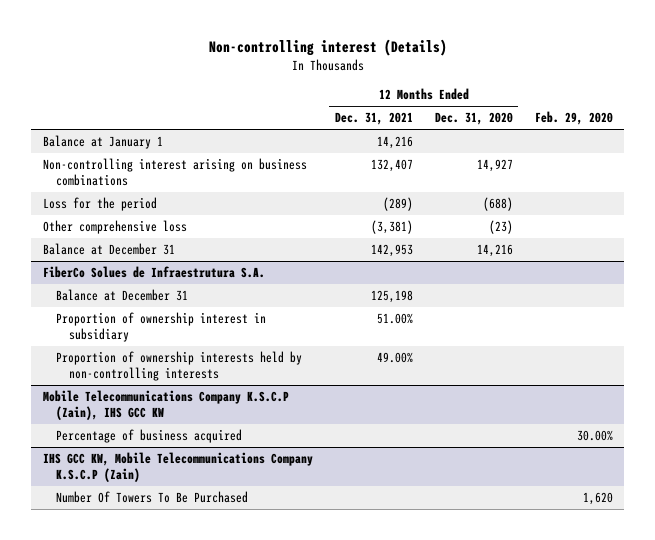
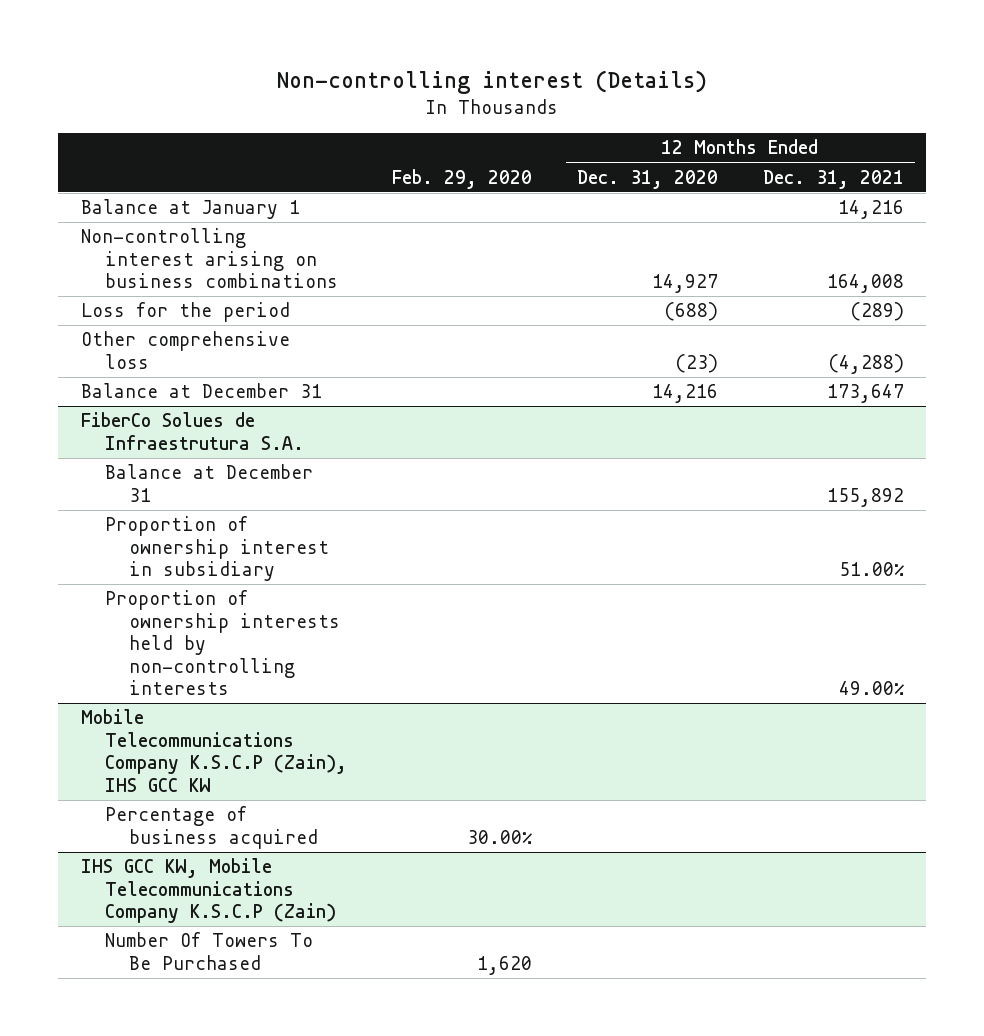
[370,159,413,173] 132,407 -> [826,274,904,294] 164,008
[370,220,413,235] (3,381) -> [827,353,904,374] (4,288)
[370,244,413,258] 142,953 -> [826,384,904,404] 173,647
[370,290,413,304] 125,198 -> [826,487,904,507] 155,892

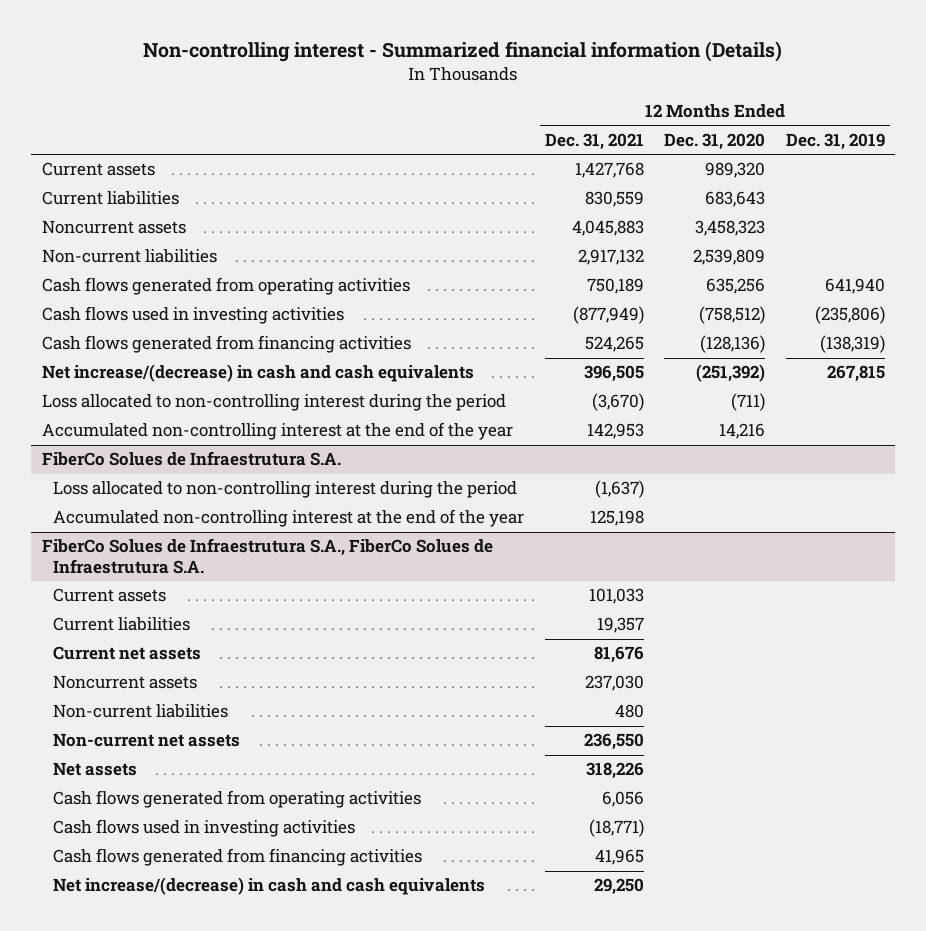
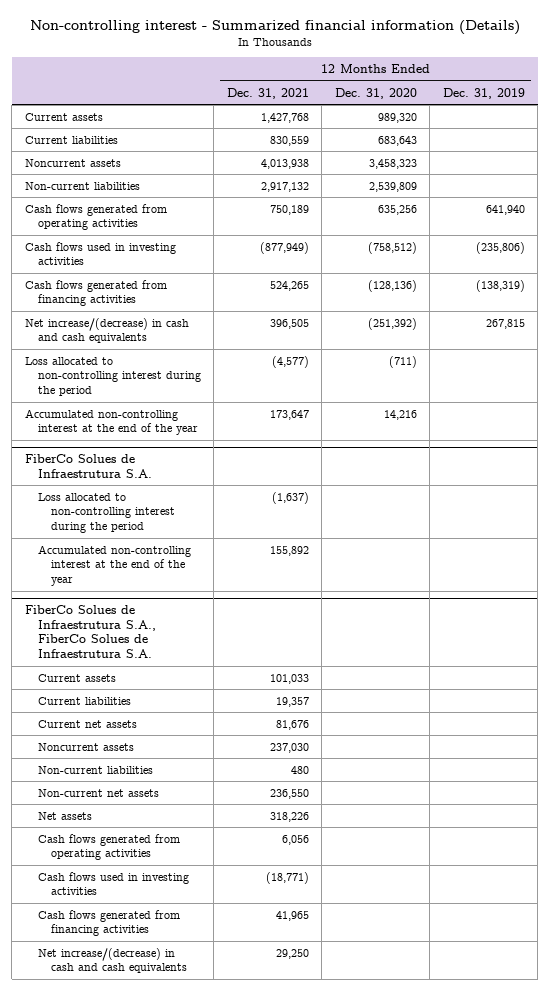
[571,220,644,237] 4,045,883 -> [260,158,309,169] 4,013,938
[591,393,644,412] (3,670) -> [271,355,309,368] (4,577)
[586,423,644,440] 142,953 -> [269,409,309,420] 173,647
[589,510,644,527] 125,198 -> [269,545,309,556] 155,892

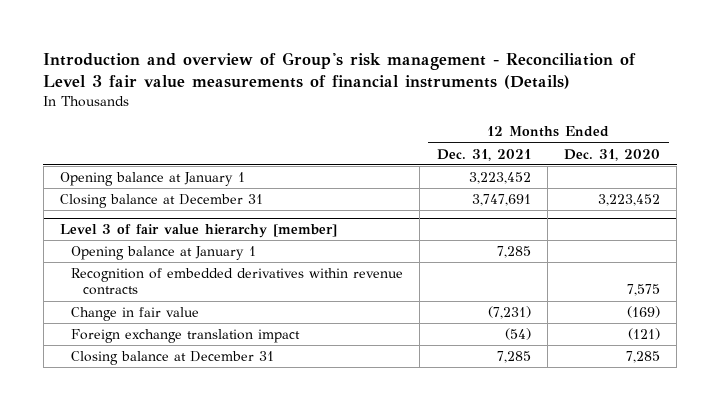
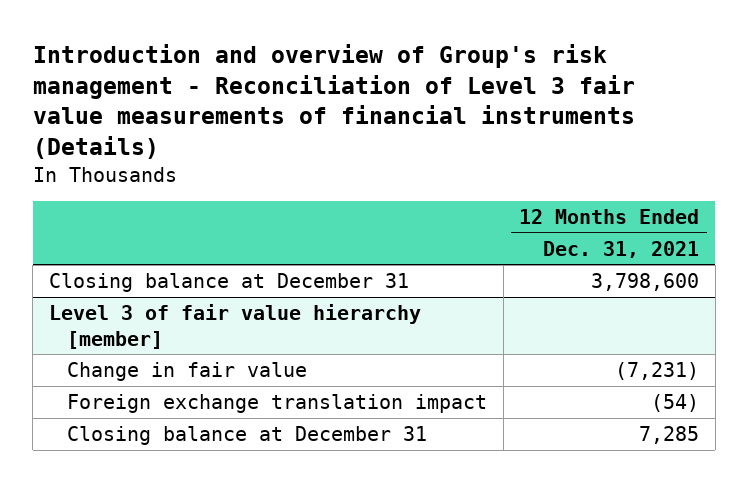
[564,148,661,161] Dec. 31, 2020 -> none
[59,194,263,209] Closing balance at December 31 -> none
[59,172,245,187] Opening balance at January 1 -> [48,272,409,292] Closing balance at December 31
[468,172,531,185] 3,223,452 -> [591,272,700,291] 3,798,600
[71,246,257,261] Opening balance at January 1 -> none
[71,268,404,296] Recognition of embedded derivatives within revenue contracts -> none

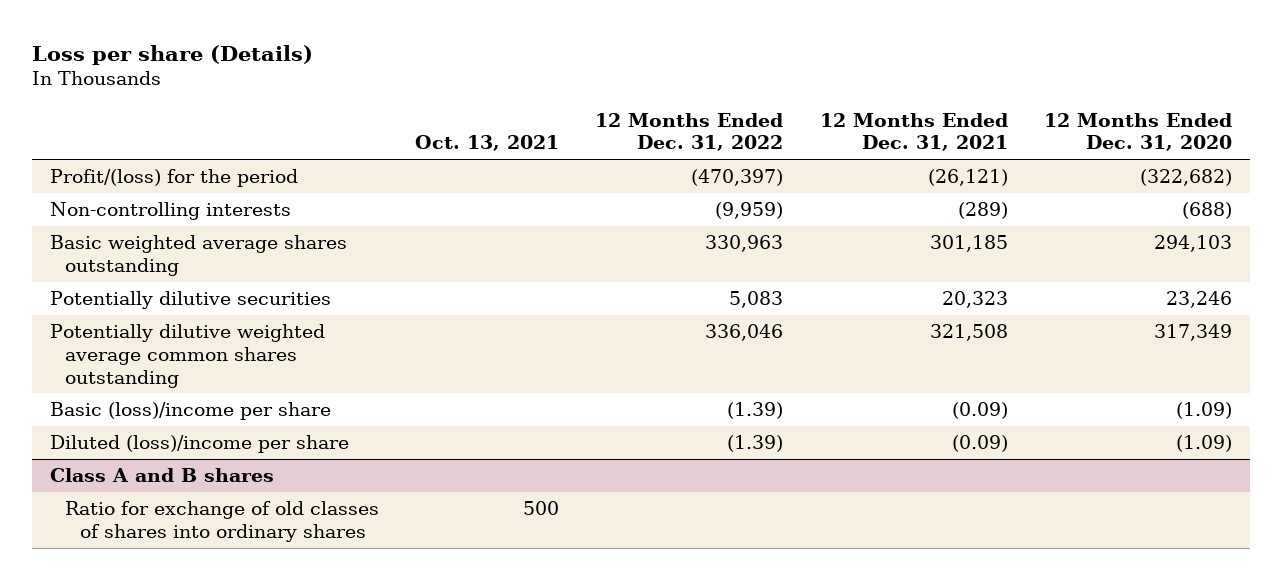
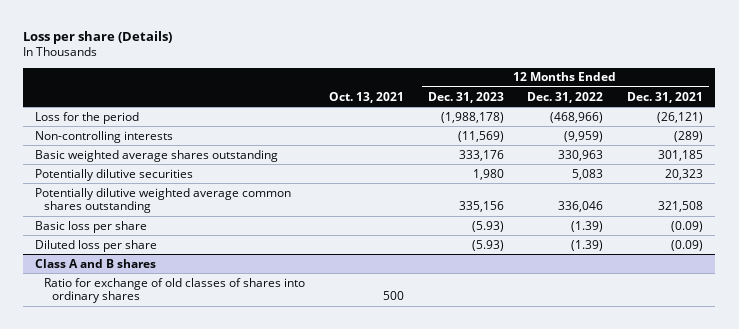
[1043,112,1232,152] 12 Months Ended Dec. 31, 2020 -> none
none -> [427,91,504,103] Dec. 31, 2023
[50,169,299,188] Profit/(loss) for the period -> [35,111,140,124] Loss for the period
[691,169,784,187] (470,397) -> [550,111,604,123] (468,966)
[50,402,332,421] Basic (loss)/income per share -> [35,220,148,233] Basic loss per share
[50,435,350,454] Diluted (loss)/income per share -> [35,239,158,252] Diluted loss per share

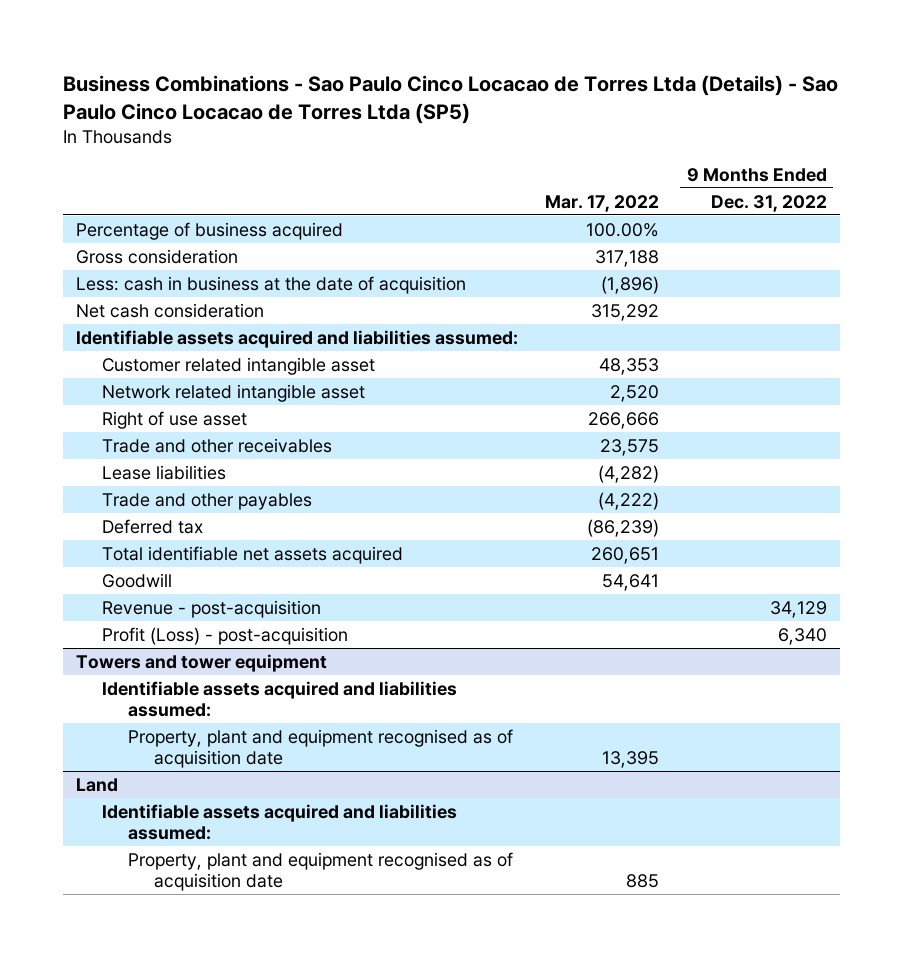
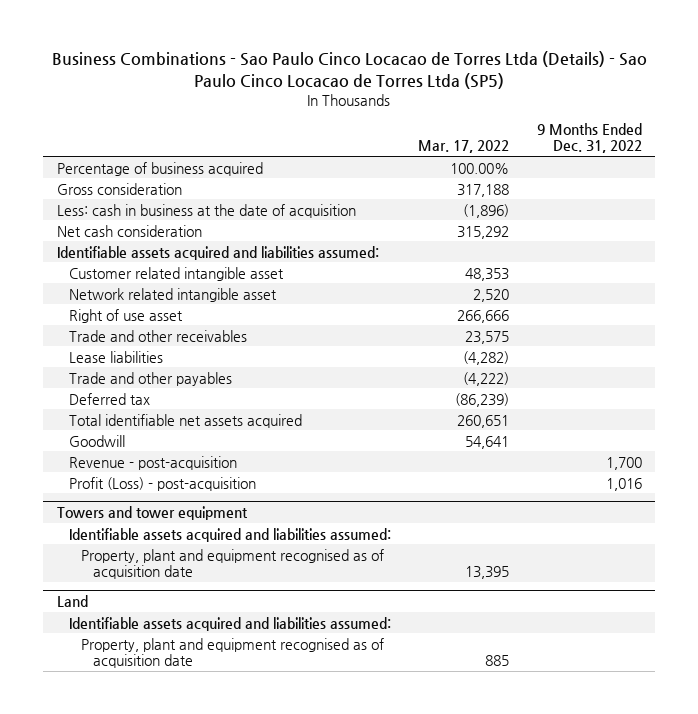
[769,600,827,618] 34,129 -> [605,456,642,470] 1,700
[777,627,827,645] 6,340 -> [605,477,642,491] 1,016

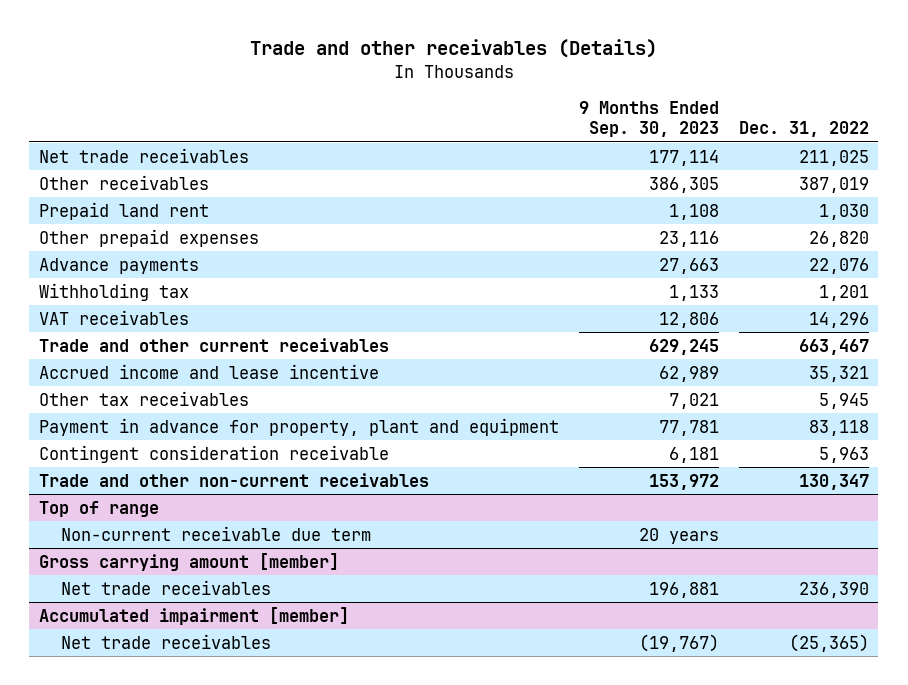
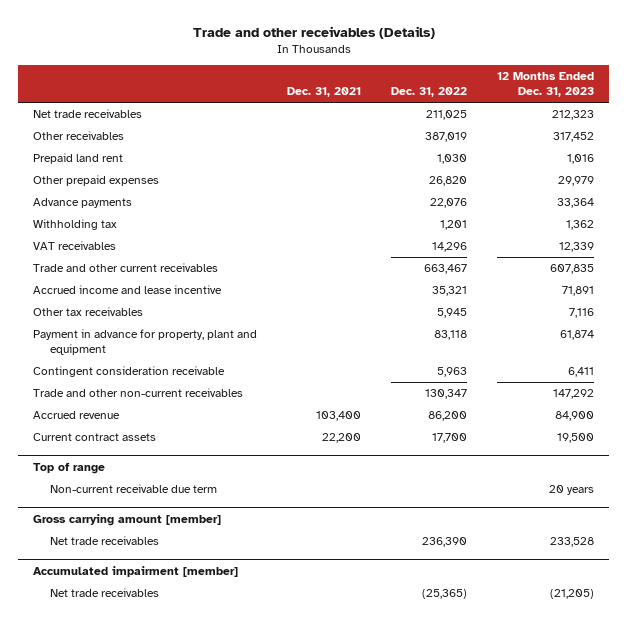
[578,100,719,138] 9 Months Ended Sep. 30, 2023 -> none
none -> [287,87,362,98] Dec. 31, 2021
none -> [496,71,594,98] 12 Months Ended Dec. 31, 2023
none -> [33,411,121,420] Accrued revenue
none -> [33,433,157,442] Current contract assets

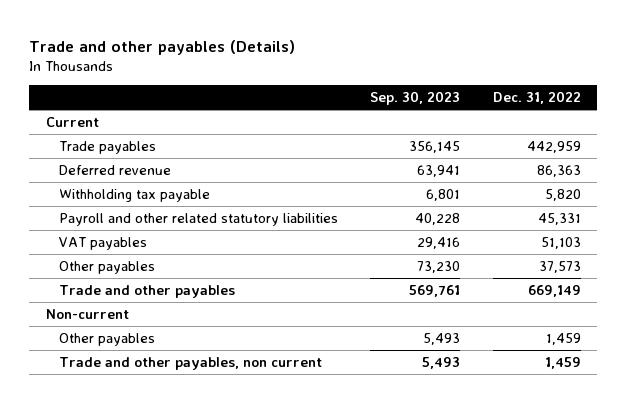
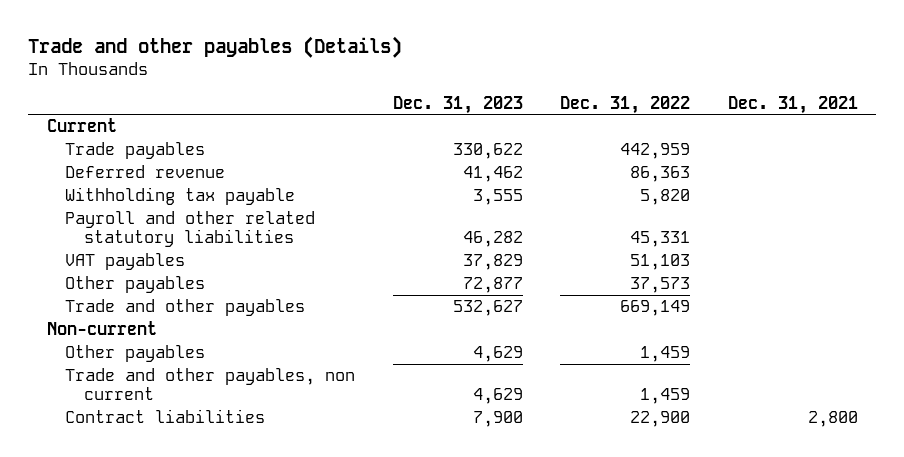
[370,91,461,106] Sep. 30, 2023 -> none
none -> [392,95,523,114] Dec. 31, 2023
none -> [727,95,858,114] Dec. 31, 2021
none -> [65,409,266,424] Contract liabilities

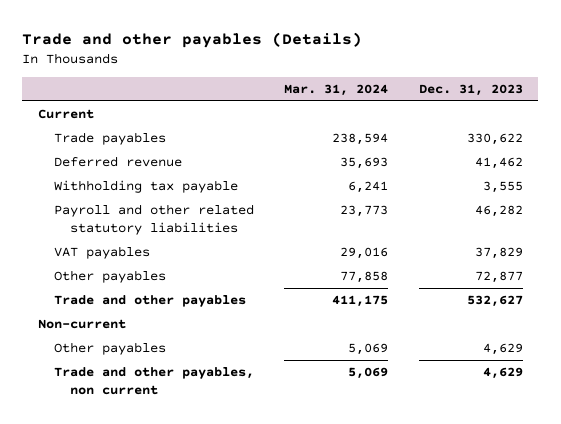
[560,95,691,114] Dec. 31, 2022 -> none
[727,95,858,114] Dec. 31, 2021 -> none
none -> [284,84,389,97] Mar. 31, 2024
[65,409,266,424] Contract liabilities -> none

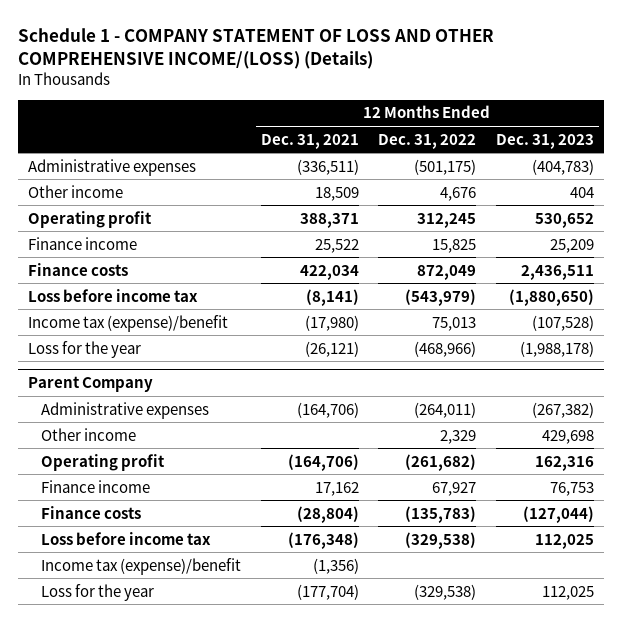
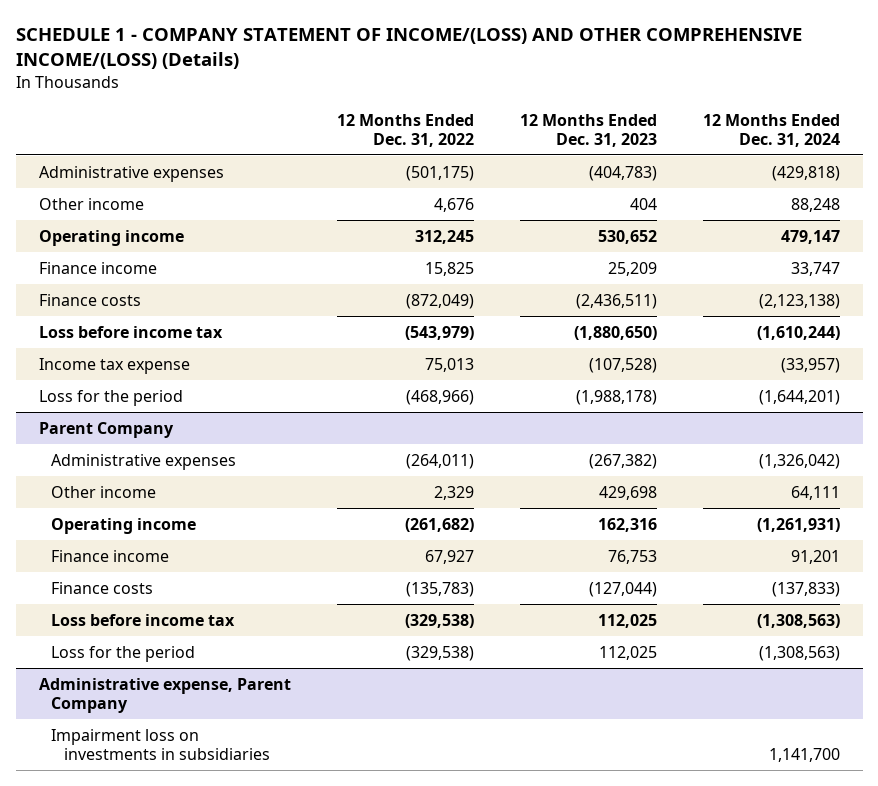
[18,27,495,69] Schedule 1 - COMPANY STATEMENT OF LOSS AND OTHER COMPREHENSIVE INCOME/(LOSS) (Details) -> [15,27,802,69] SCHEDULE 1 - COMPANY STATEMENT OF INCOME/(LOSS) AND OTHER COMPREHENSIVE INCOME/(LOSS) (Details)
[260,133,359,149] Dec. 31, 2021 -> none
none -> [702,113,840,147] 12 Months Ended Dec. 31, 2024
[28,210,153,228] Operating profit -> [38,229,184,246] Operating income
[417,264,477,280] 872,049 -> [405,293,474,309] (872,049)
[520,264,594,280] 2,436,511 -> [575,293,657,309] (2,436,511)
[28,314,229,332] Income tax (expense)/benefit -> [38,357,190,374] Income tax expense
[28,340,142,358] Loss for the year -> [38,389,183,406] Loss for the period
[41,453,166,471] Operating profit -> [51,517,197,534] Operating income
[41,557,242,575] Income tax (expense)/benefit -> none
[41,583,155,601] Loss for the year -> [51,645,196,662] Loss for the period
none -> [38,677,291,713] Administrative expense, Parent Company
none -> [51,728,271,760] Impairment loss on investments in subsidiaries

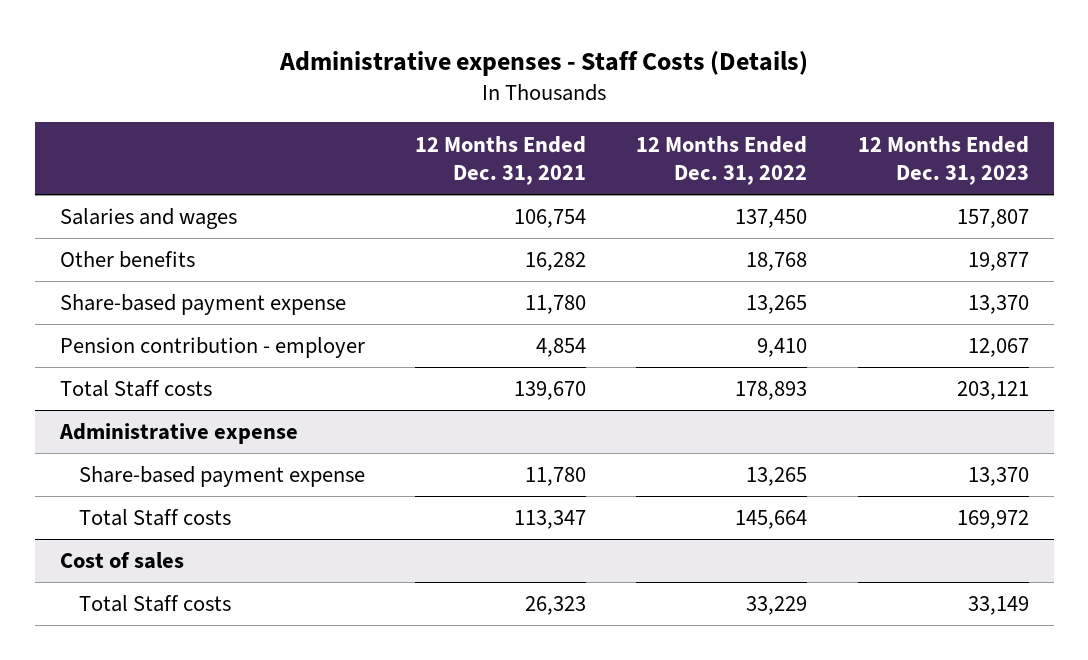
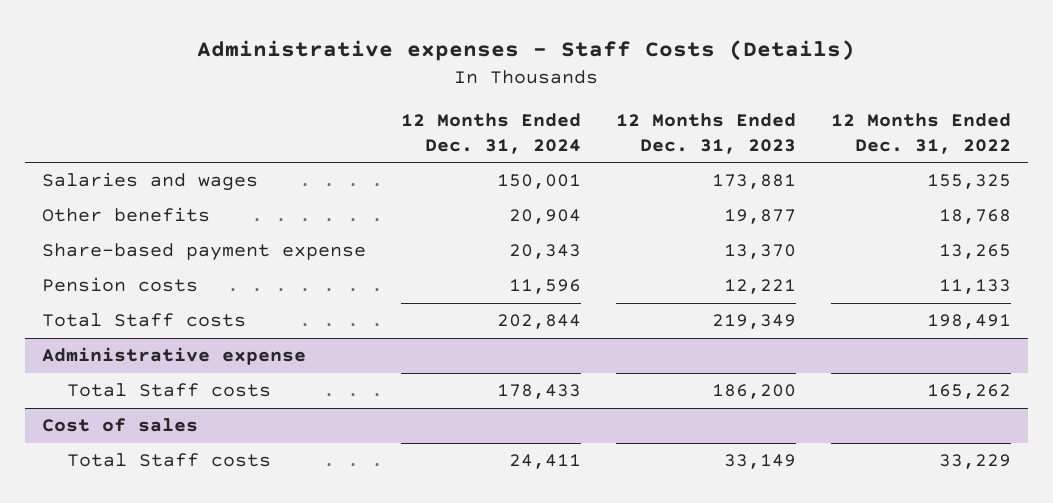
[415,135,587,186] 12 Months Ended Dec. 31, 2021 -> none
none -> [400,113,581,154] 12 Months Ended Dec. 31, 2024
[735,209,808,229] 137,450 -> [926,174,1011,190] 155,325
[956,209,1029,229] 157,807 -> [711,174,796,190] 173,881
[59,337,365,359] Pension contribution - employer -> [42,277,199,293] Pension costs
[757,338,808,358] 9,410 -> [938,279,1011,295] 11,133
[967,338,1029,358] 12,067 -> [723,279,796,295] 12,221
[735,381,808,401] 178,893 -> [926,314,1011,330] 198,491
[956,381,1029,401] 203,121 -> [711,314,796,330] 219,349
[79,466,366,488] Share-based payment expense -> none
[735,510,808,530] 145,664 -> [926,384,1011,400] 165,262
[956,510,1029,530] 169,972 -> [711,384,796,400] 186,200

